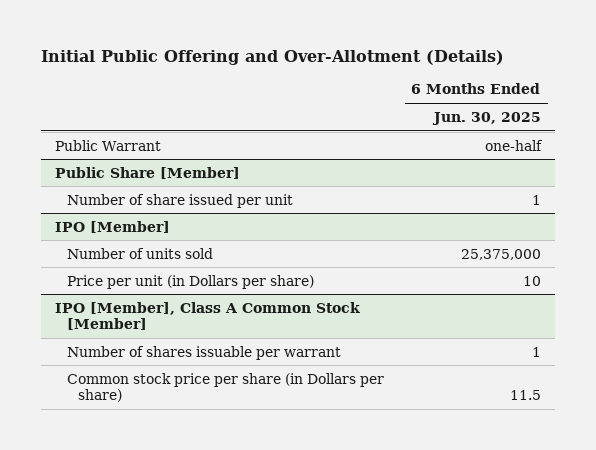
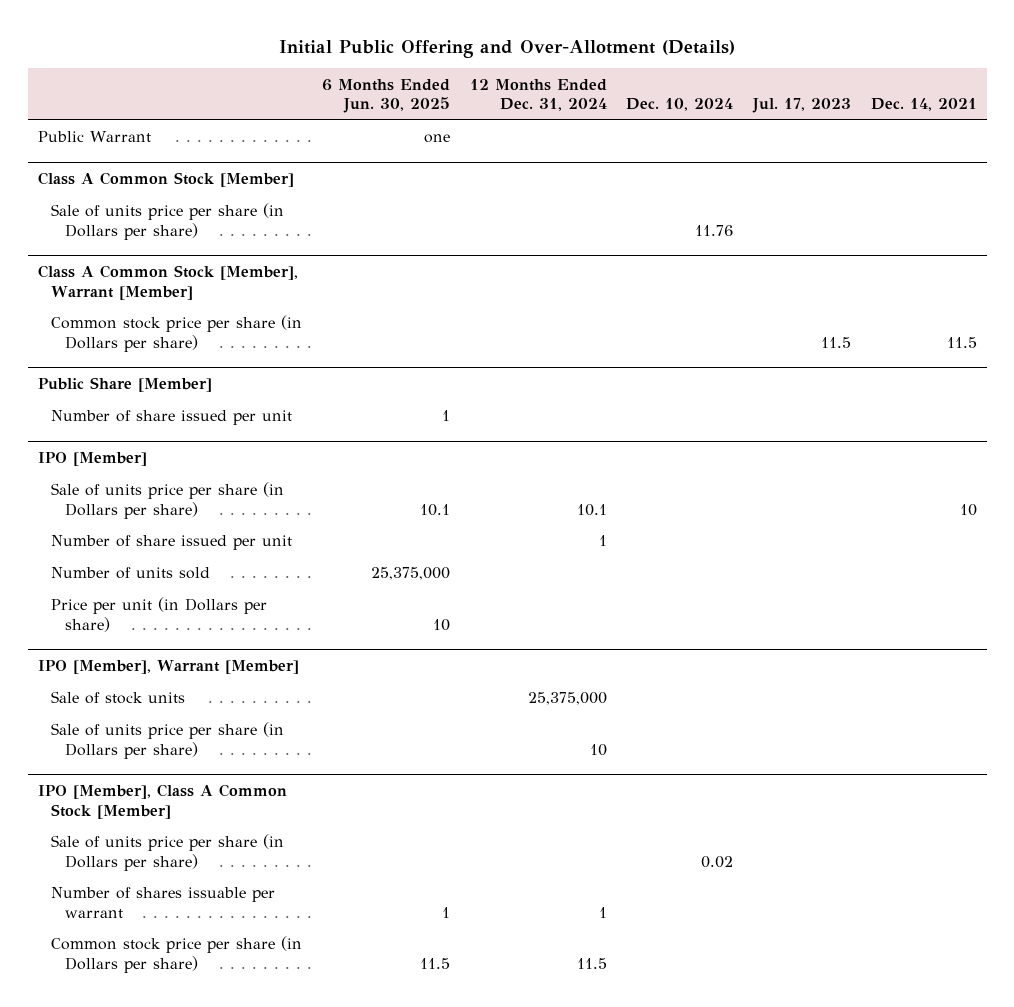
none -> [469,78,607,112] 12 Months Ended Dec. 31, 2024
none -> [626,98,734,112] Dec. 10, 2024
none -> [752,98,852,114] Jul. 17, 2023
none -> [870,98,977,112] Dec. 14, 2021
[484,139,543,151] one-half -> [424,134,451,144] one
none -> [37,172,294,188] Class A Common Stock [Member]
none -> [51,203,285,240] Sale of units price per share (in Dollars per share)
none -> [37,265,298,300] Class A Common Stock [Member], Warrant [Member]
none -> [51,315,303,352] Common stock price per share (in Dollars per share)
none -> [51,482,285,519] Sale of units price per share (in Dollars per share)
none -> [51,535,293,551] Number of share issued per unit
none -> [37,660,299,675] IPO [Member], Warrant [Member]
none -> [51,691,186,705] Sale of stock units
none -> [51,722,285,759] Sale of units price per share (in Dollars per share)
none -> [51,834,285,871] Sale of units price per share (in Dollars per share)

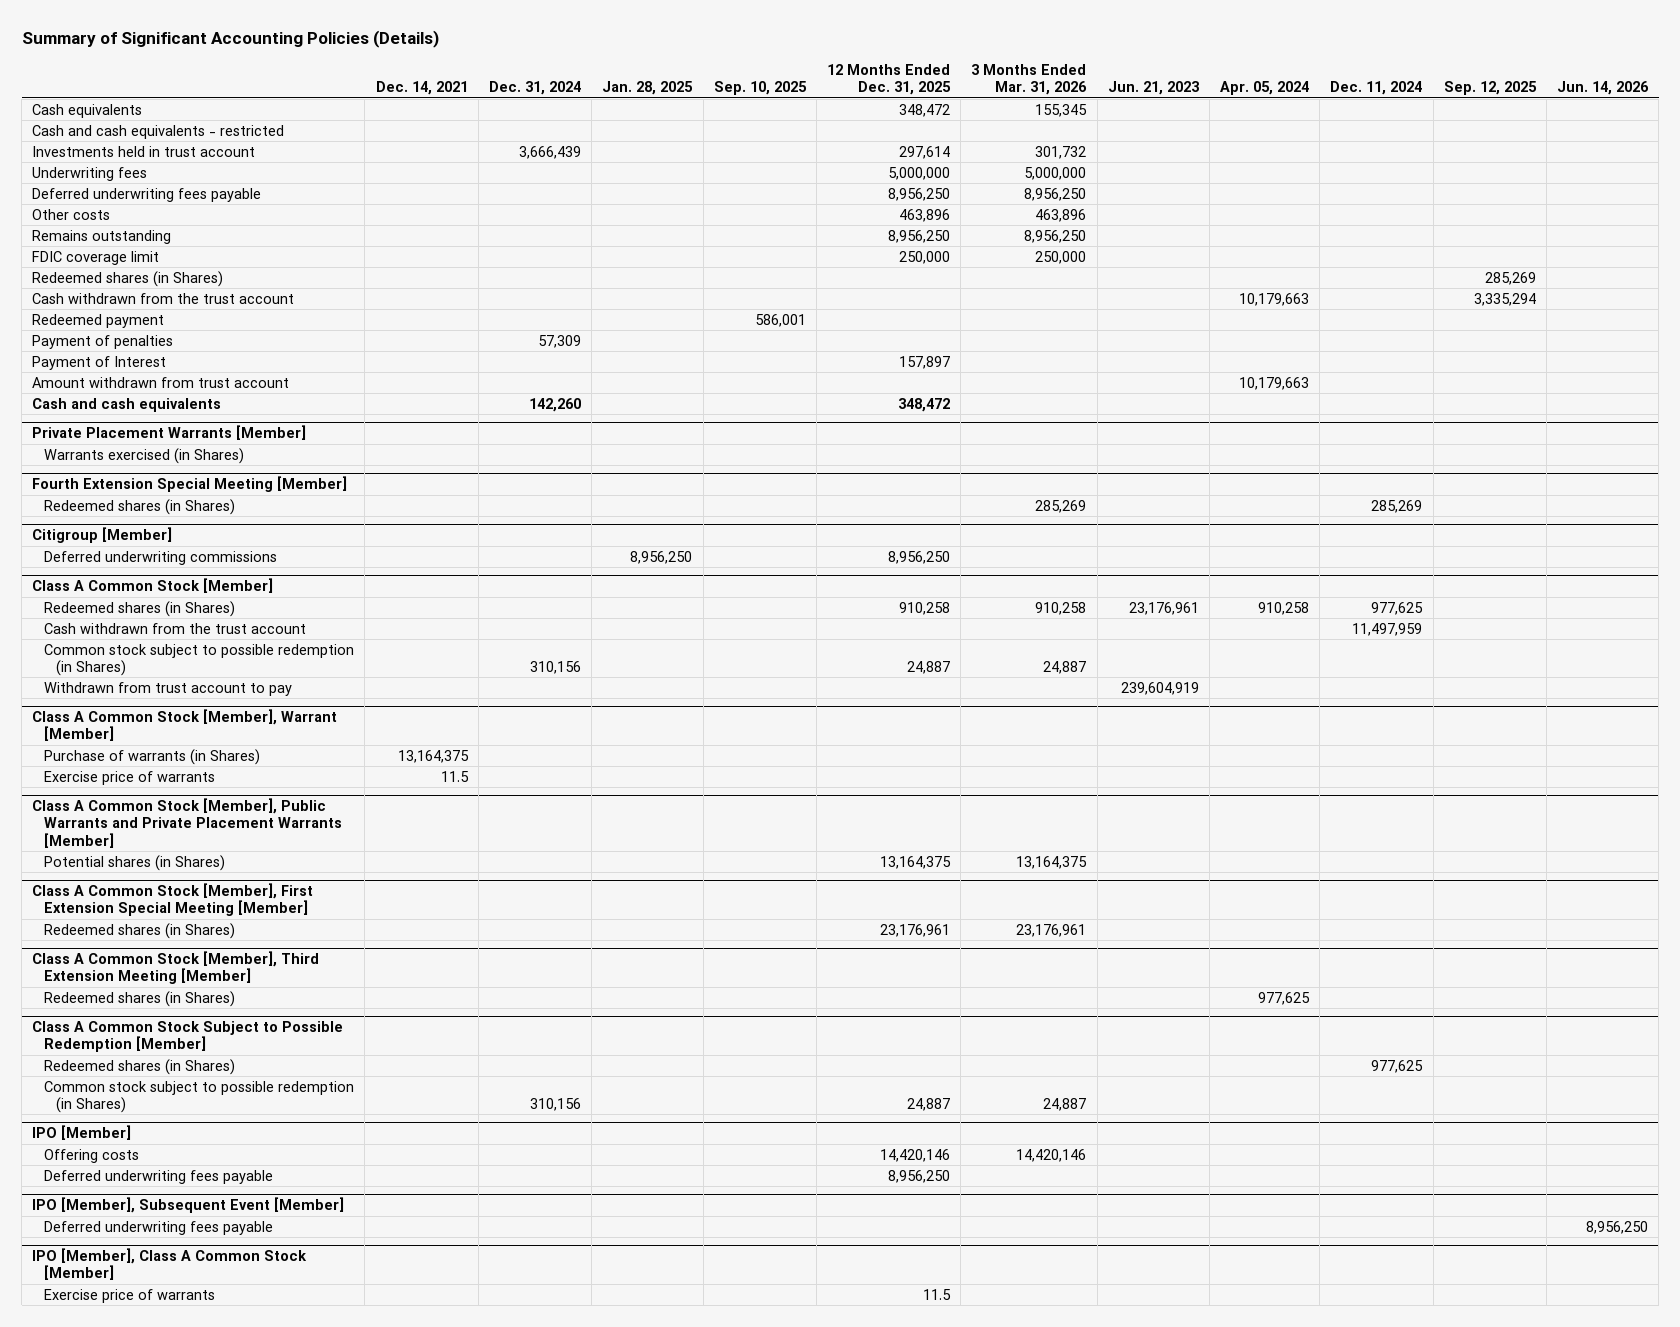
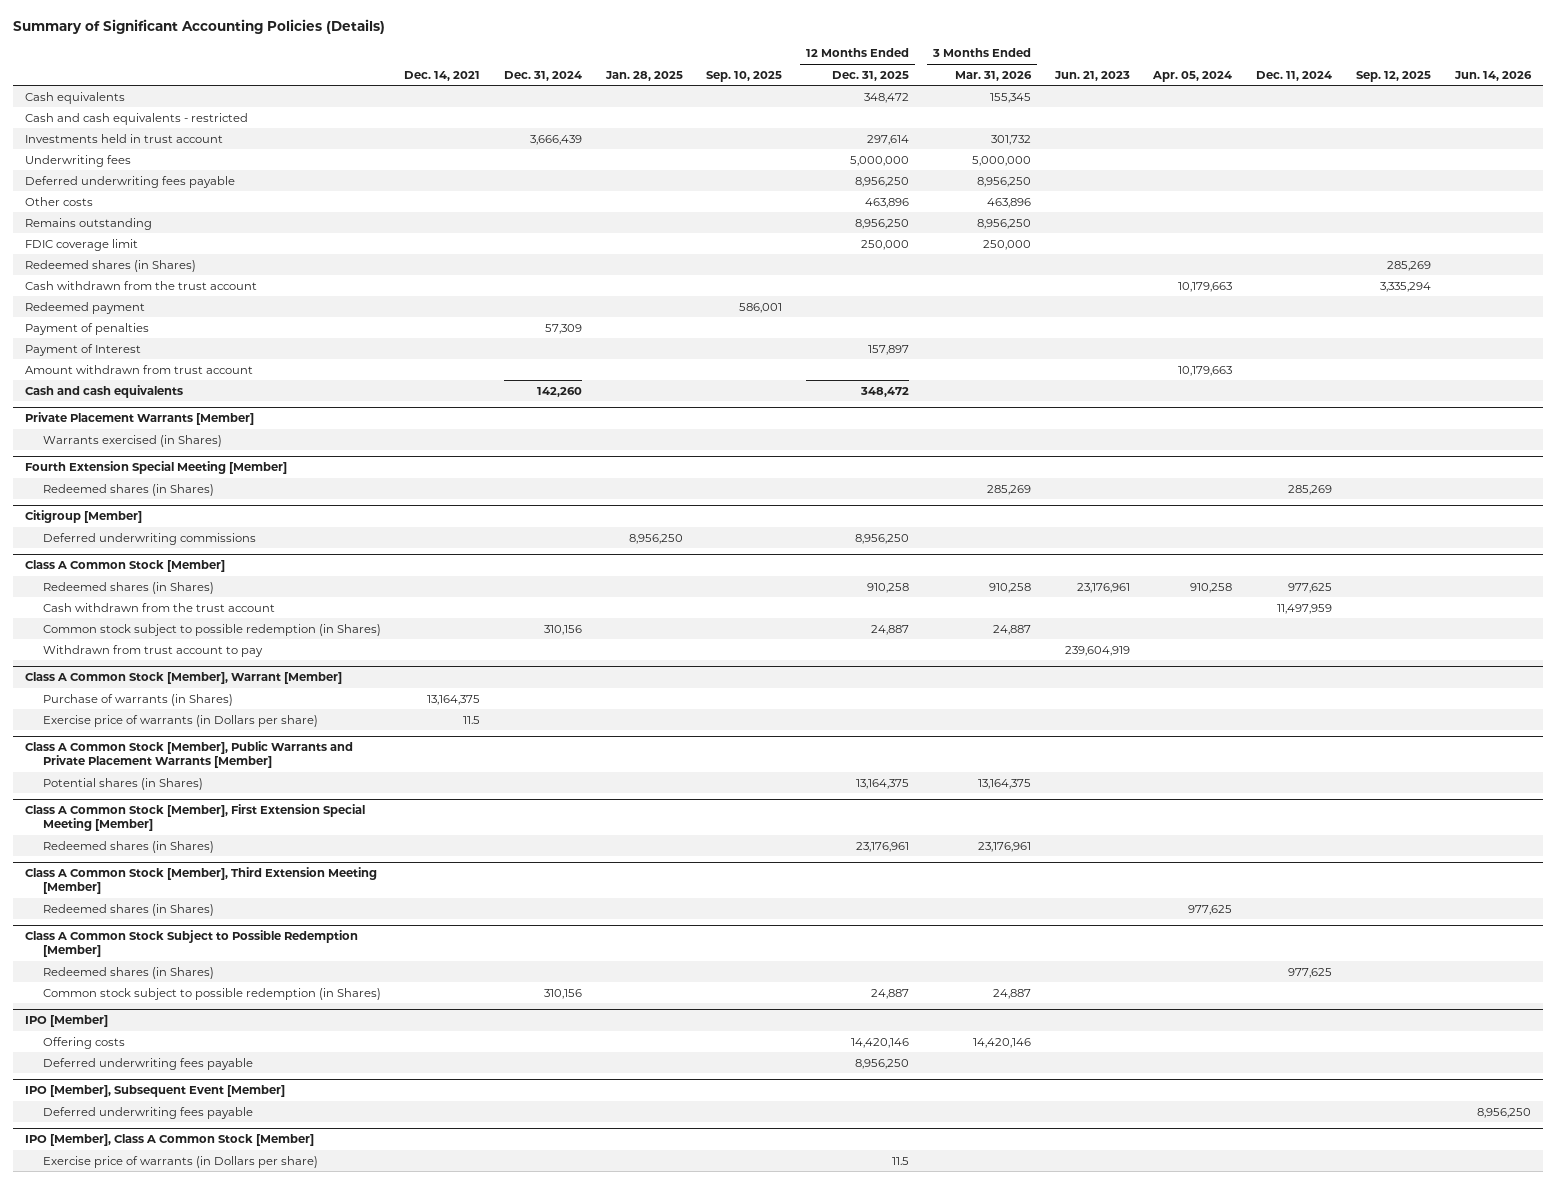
[44,770,216,785] Exercise price of warrants -> [42,714,318,727] Exercise price of warrants (in Dollars per share)
[44,1288,216,1303] Exercise price of warrants -> [42,1155,318,1168] Exercise price of warrants (in Dollars per share)

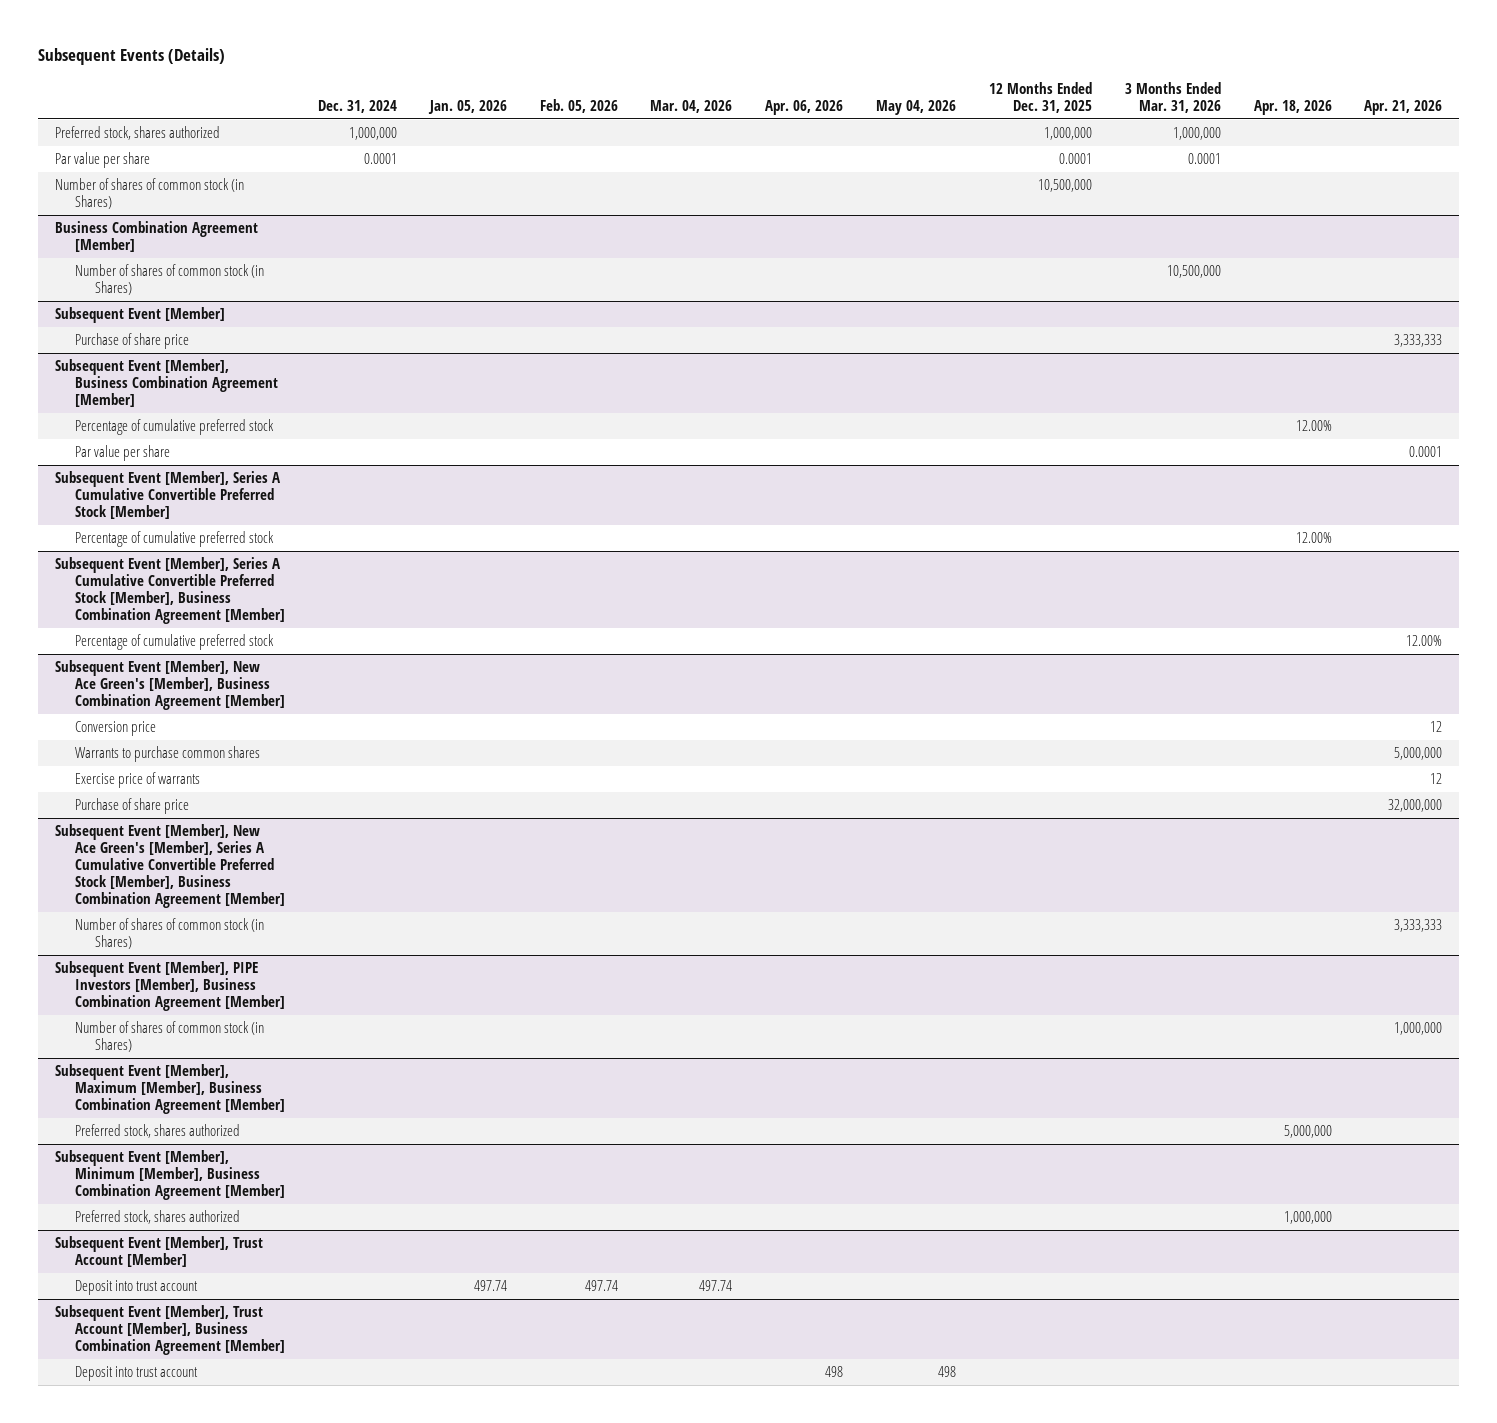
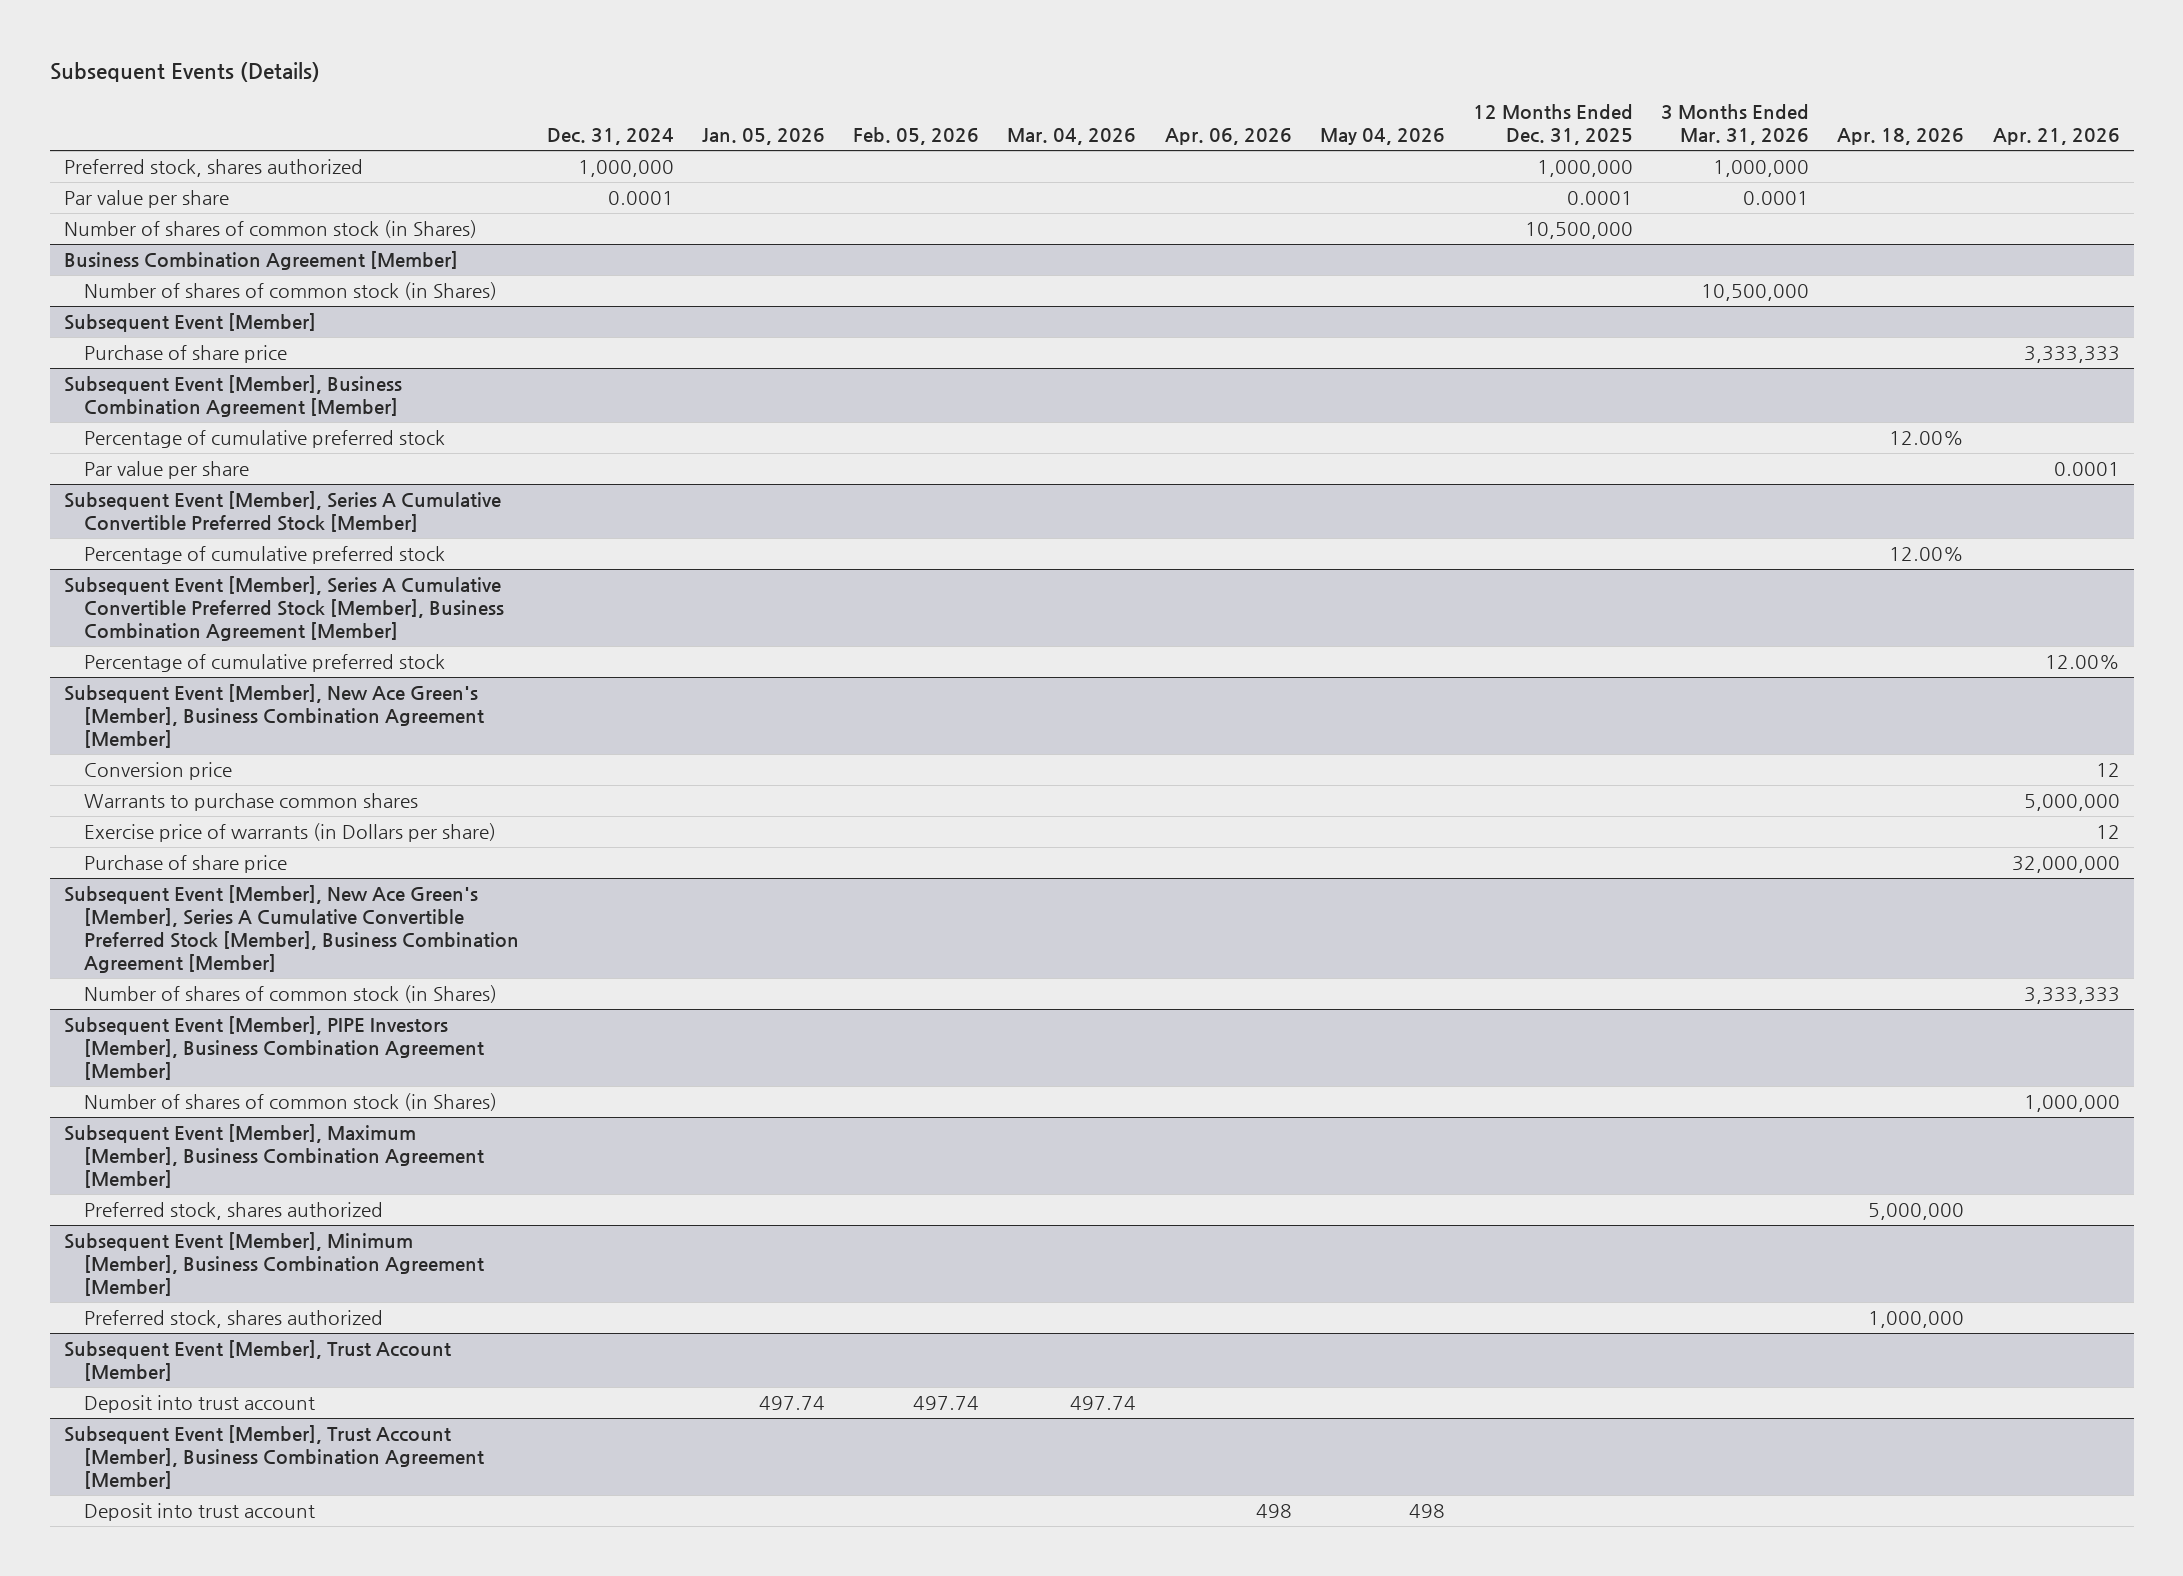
[75,772,201,789] Exercise price of warrants -> [83,822,496,842] Exercise price of warrants (in Dollars per share)

